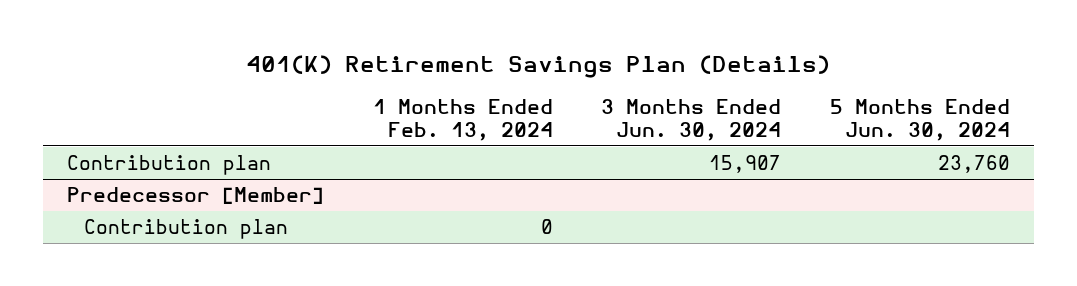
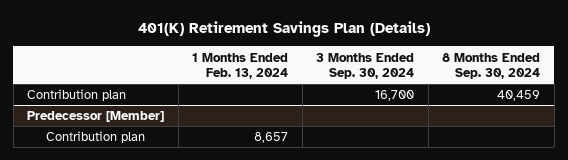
[601,98,782,141] 3 Months Ended Jun. 30, 2024 -> none
[829,98,1010,141] 5 Months Ended Jun. 30, 2024 -> none
none -> [316,52,415,79] 3 Months Ended Sep. 30, 2024
none -> [442,52,541,79] 8 Months Ended Sep. 30, 2024
[540,219,553,235] 0 -> [254,132,289,144] 8,657

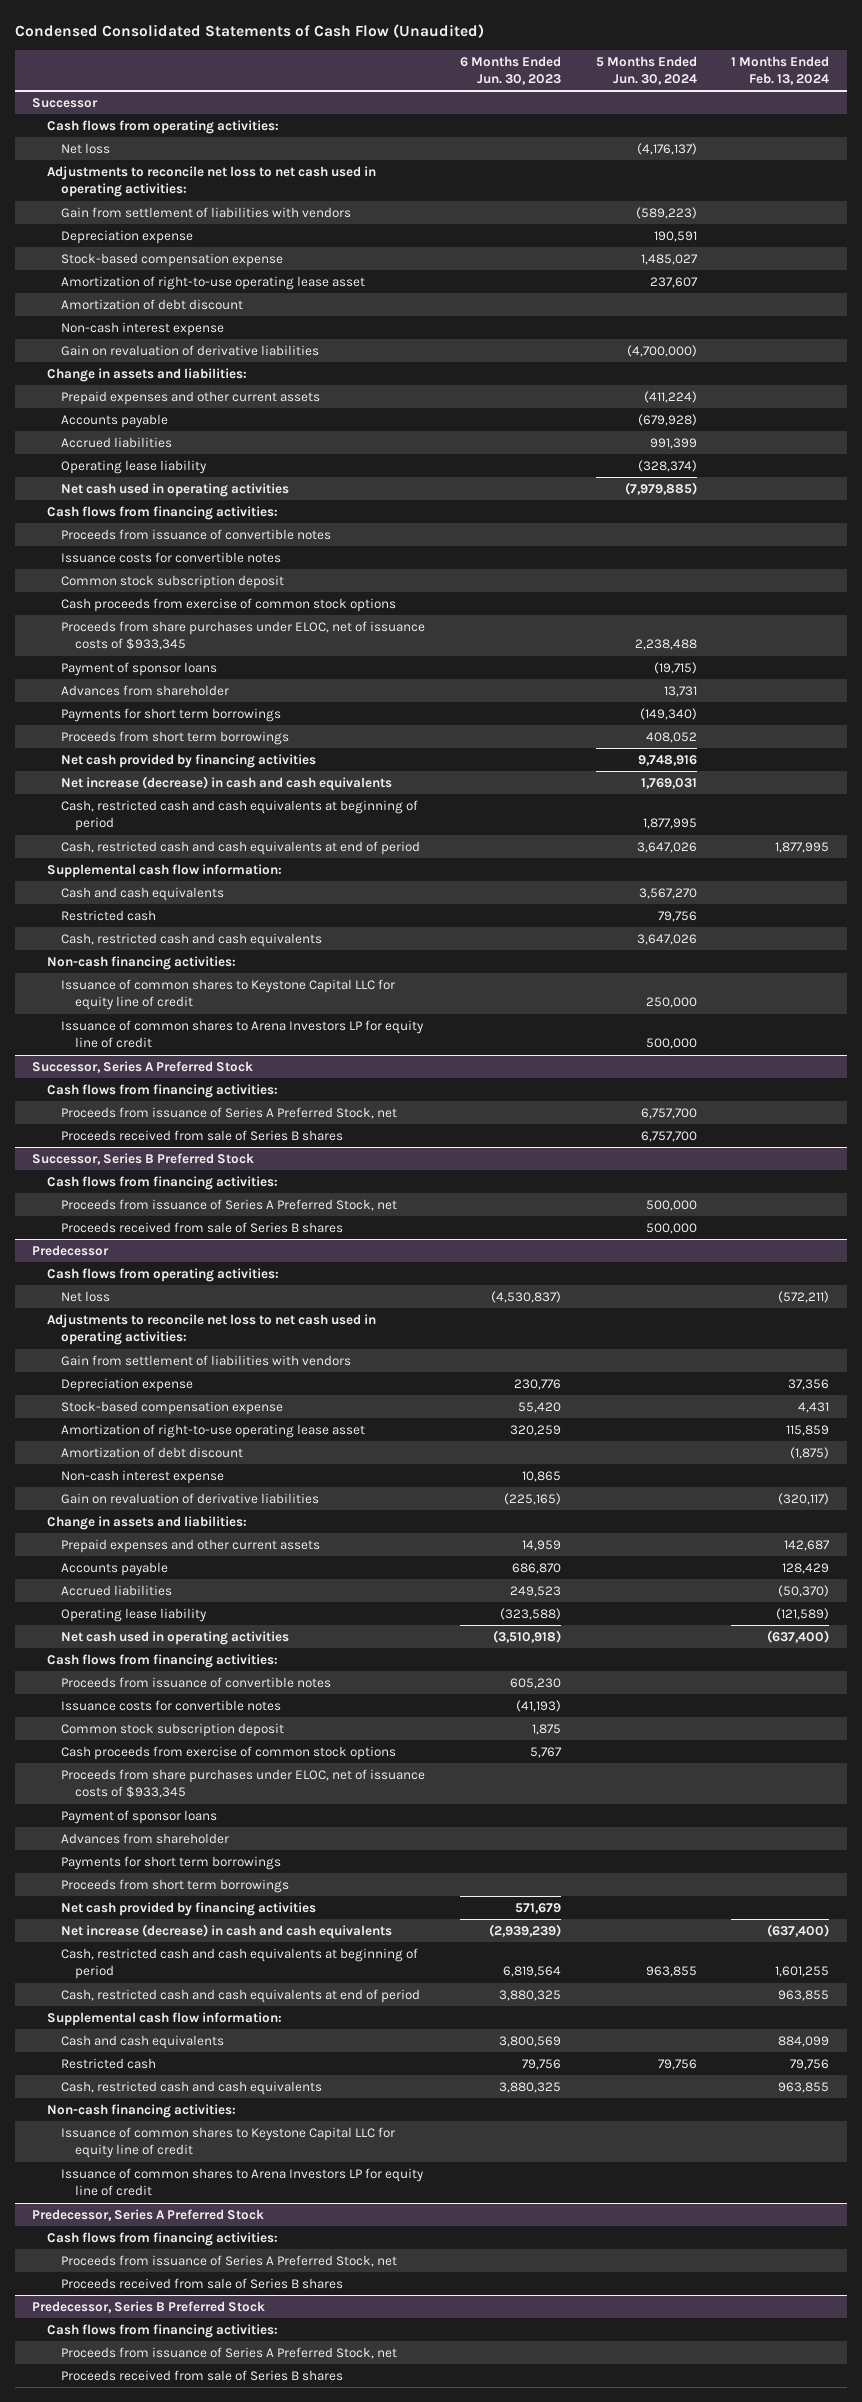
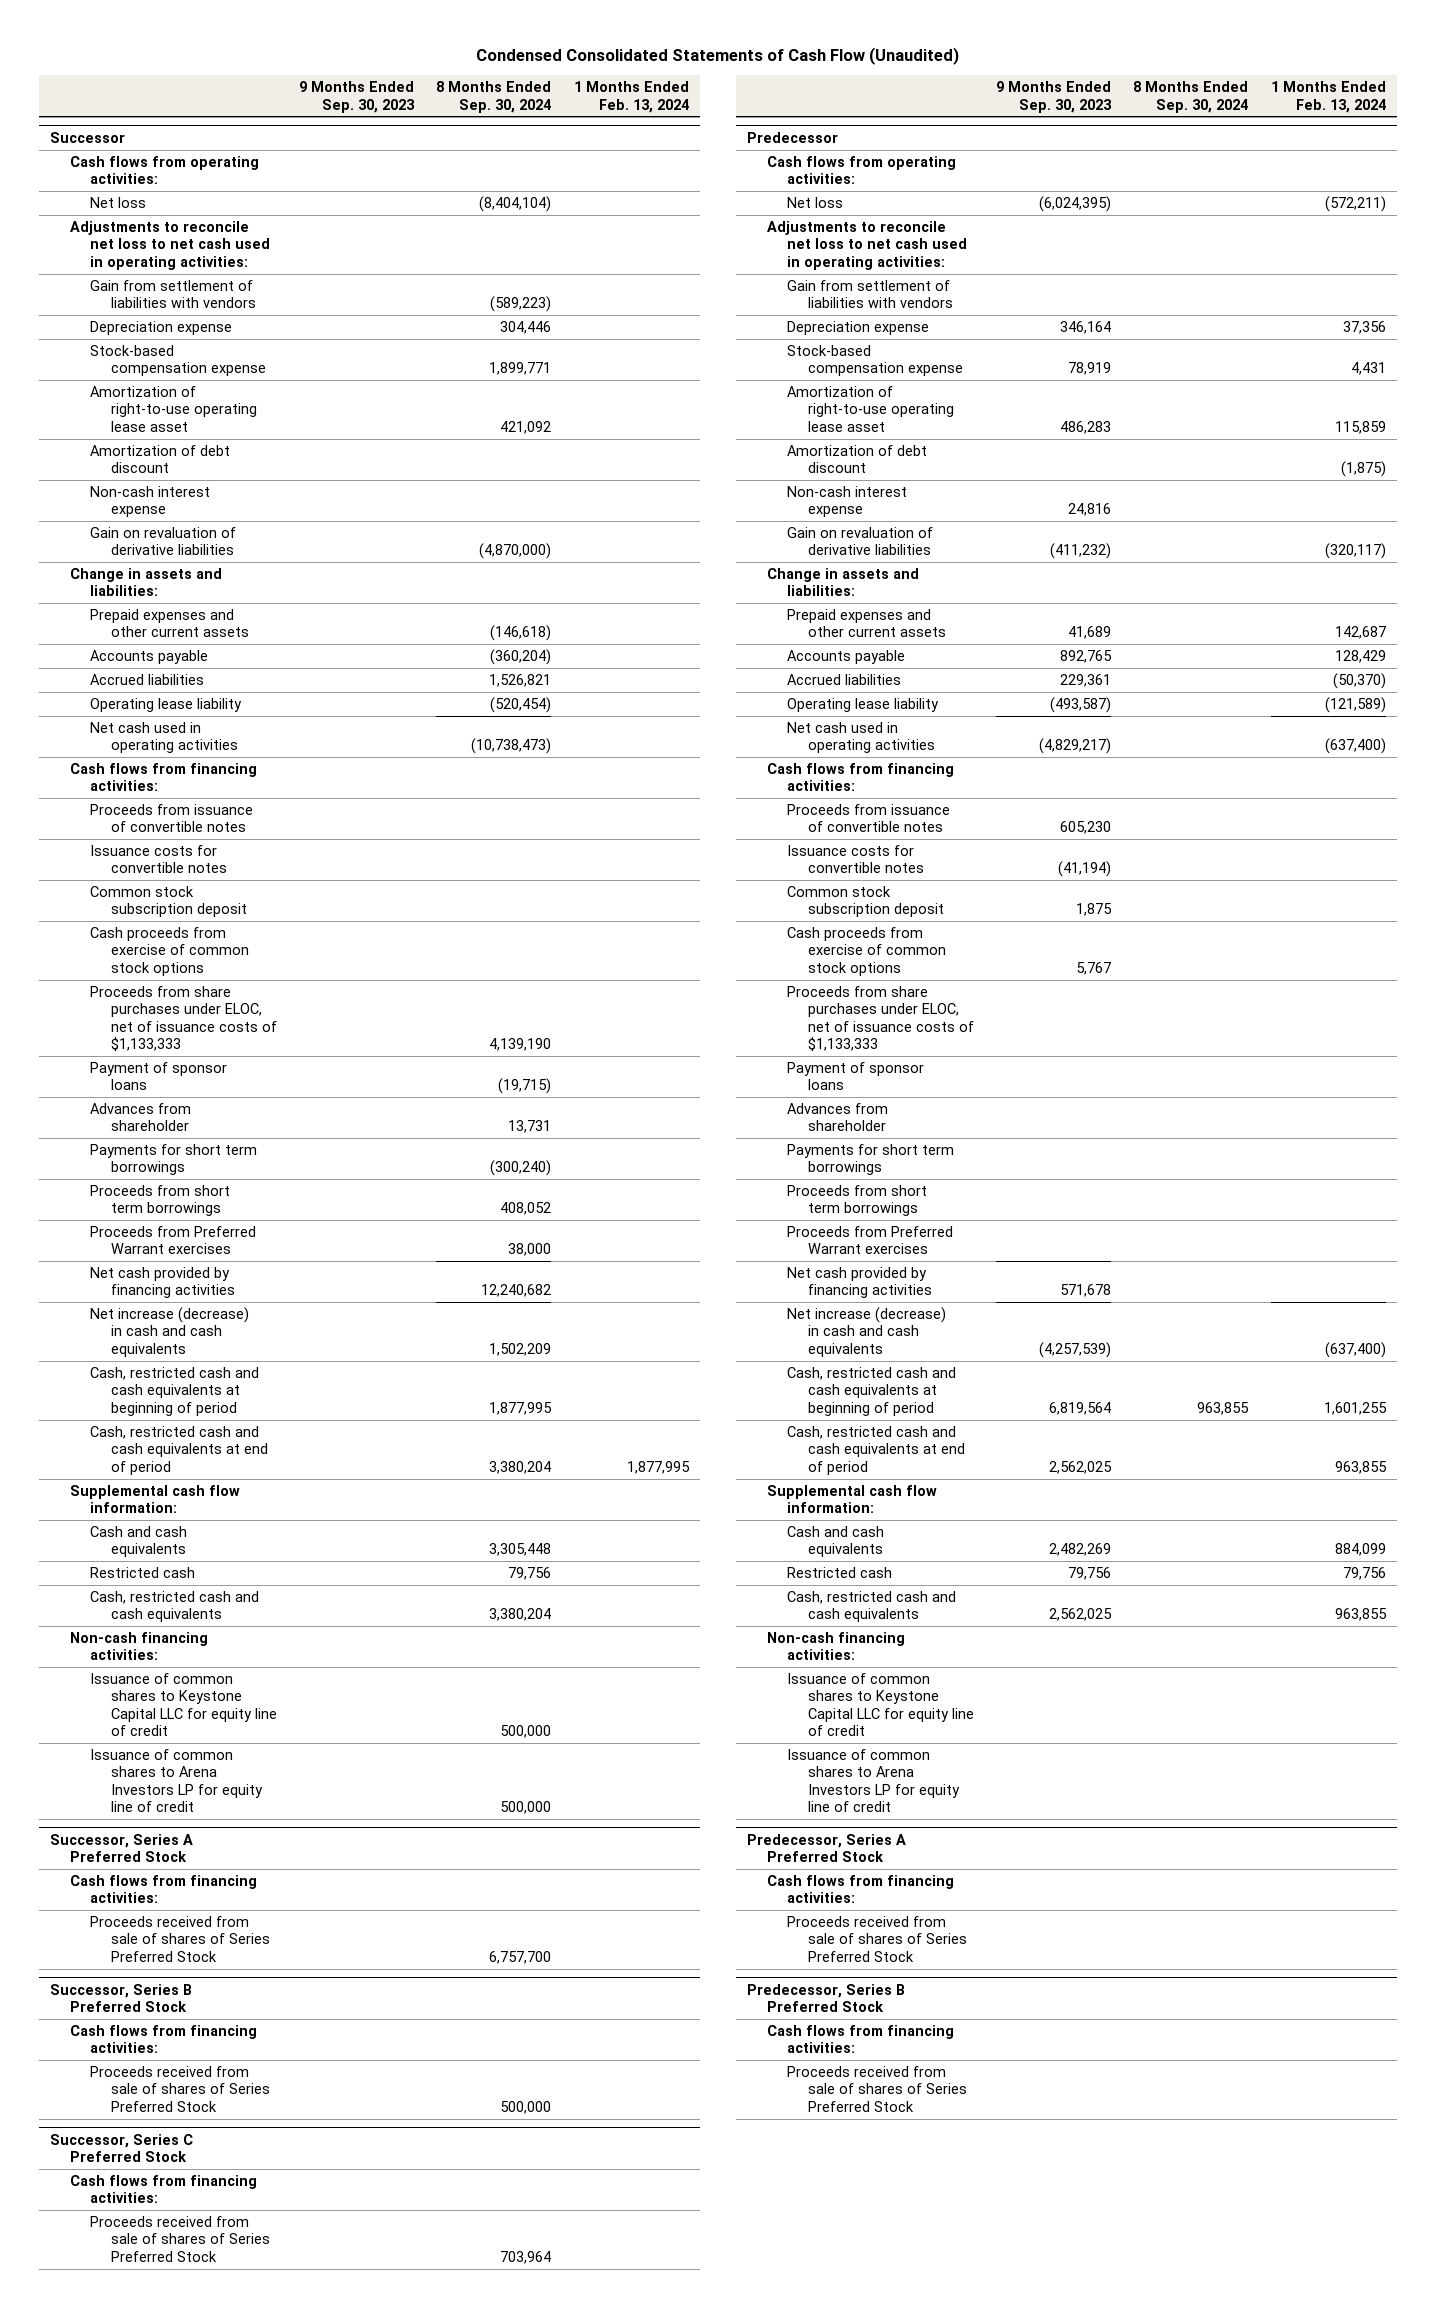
[459,55,561,86] 6 Months Ended Jun. 30, 2023 -> none
[595,55,697,86] 5 Months Ended Jun. 30, 2024 -> none
none -> [298,81,415,113] 9 Months Ended Sep. 30, 2023
none -> [436,81,552,113] 8 Months Ended Sep. 30, 2024
[60,620,425,651] Proceeds from share purchases under ELOC, net of issuance costs of $933,345 -> [90,985,277,1052] Proceeds from share purchases under ELOC, net of issuance costs of $1,133,333
none -> [90,1225,257,1255] Proceeds from Preferred Warrant exercises
[60,1129,343,1141] Proceeds received from sale of Series B shares -> none
[60,1106,397,1119] Proceeds from issuance of Series A Preferred Stock, net -> [90,1915,270,1962] Proceeds received from sale of shares of Series Preferred Stock
[60,1221,343,1233] Proceeds received from sale of Series B shares -> none
[60,1198,397,1211] Proceeds from issuance of Series A Preferred Stock, net -> [90,2065,270,2112] Proceeds received from sale of shares of Series Preferred Stock
none -> [49,2133,193,2163] Successor, Series C Preferred Stock
none -> [70,2174,258,2204] Cash flows from financing activities:
none -> [90,2215,270,2262] Proceeds received from sale of shares of Series Preferred Stock
[60,1768,425,1799] Proceeds from share purchases under ELOC, net of issuance costs of $933,345 -> [787,985,974,1052] Proceeds from share purchases under ELOC, net of issuance costs of $1,133,333
none -> [787,1225,954,1255] Proceeds from Preferred Warrant exercises
[60,2277,343,2289] Proceeds received from sale of Series B shares -> none
[60,2254,397,2267] Proceeds from issuance of Series A Preferred Stock, net -> [787,1915,967,1962] Proceeds received from sale of shares of Series Preferred Stock
[60,2369,343,2381] Proceeds received from sale of Series B shares -> none
[60,2346,397,2359] Proceeds from issuance of Series A Preferred Stock, net -> [787,2065,967,2112] Proceeds received from sale of shares of Series Preferred Stock

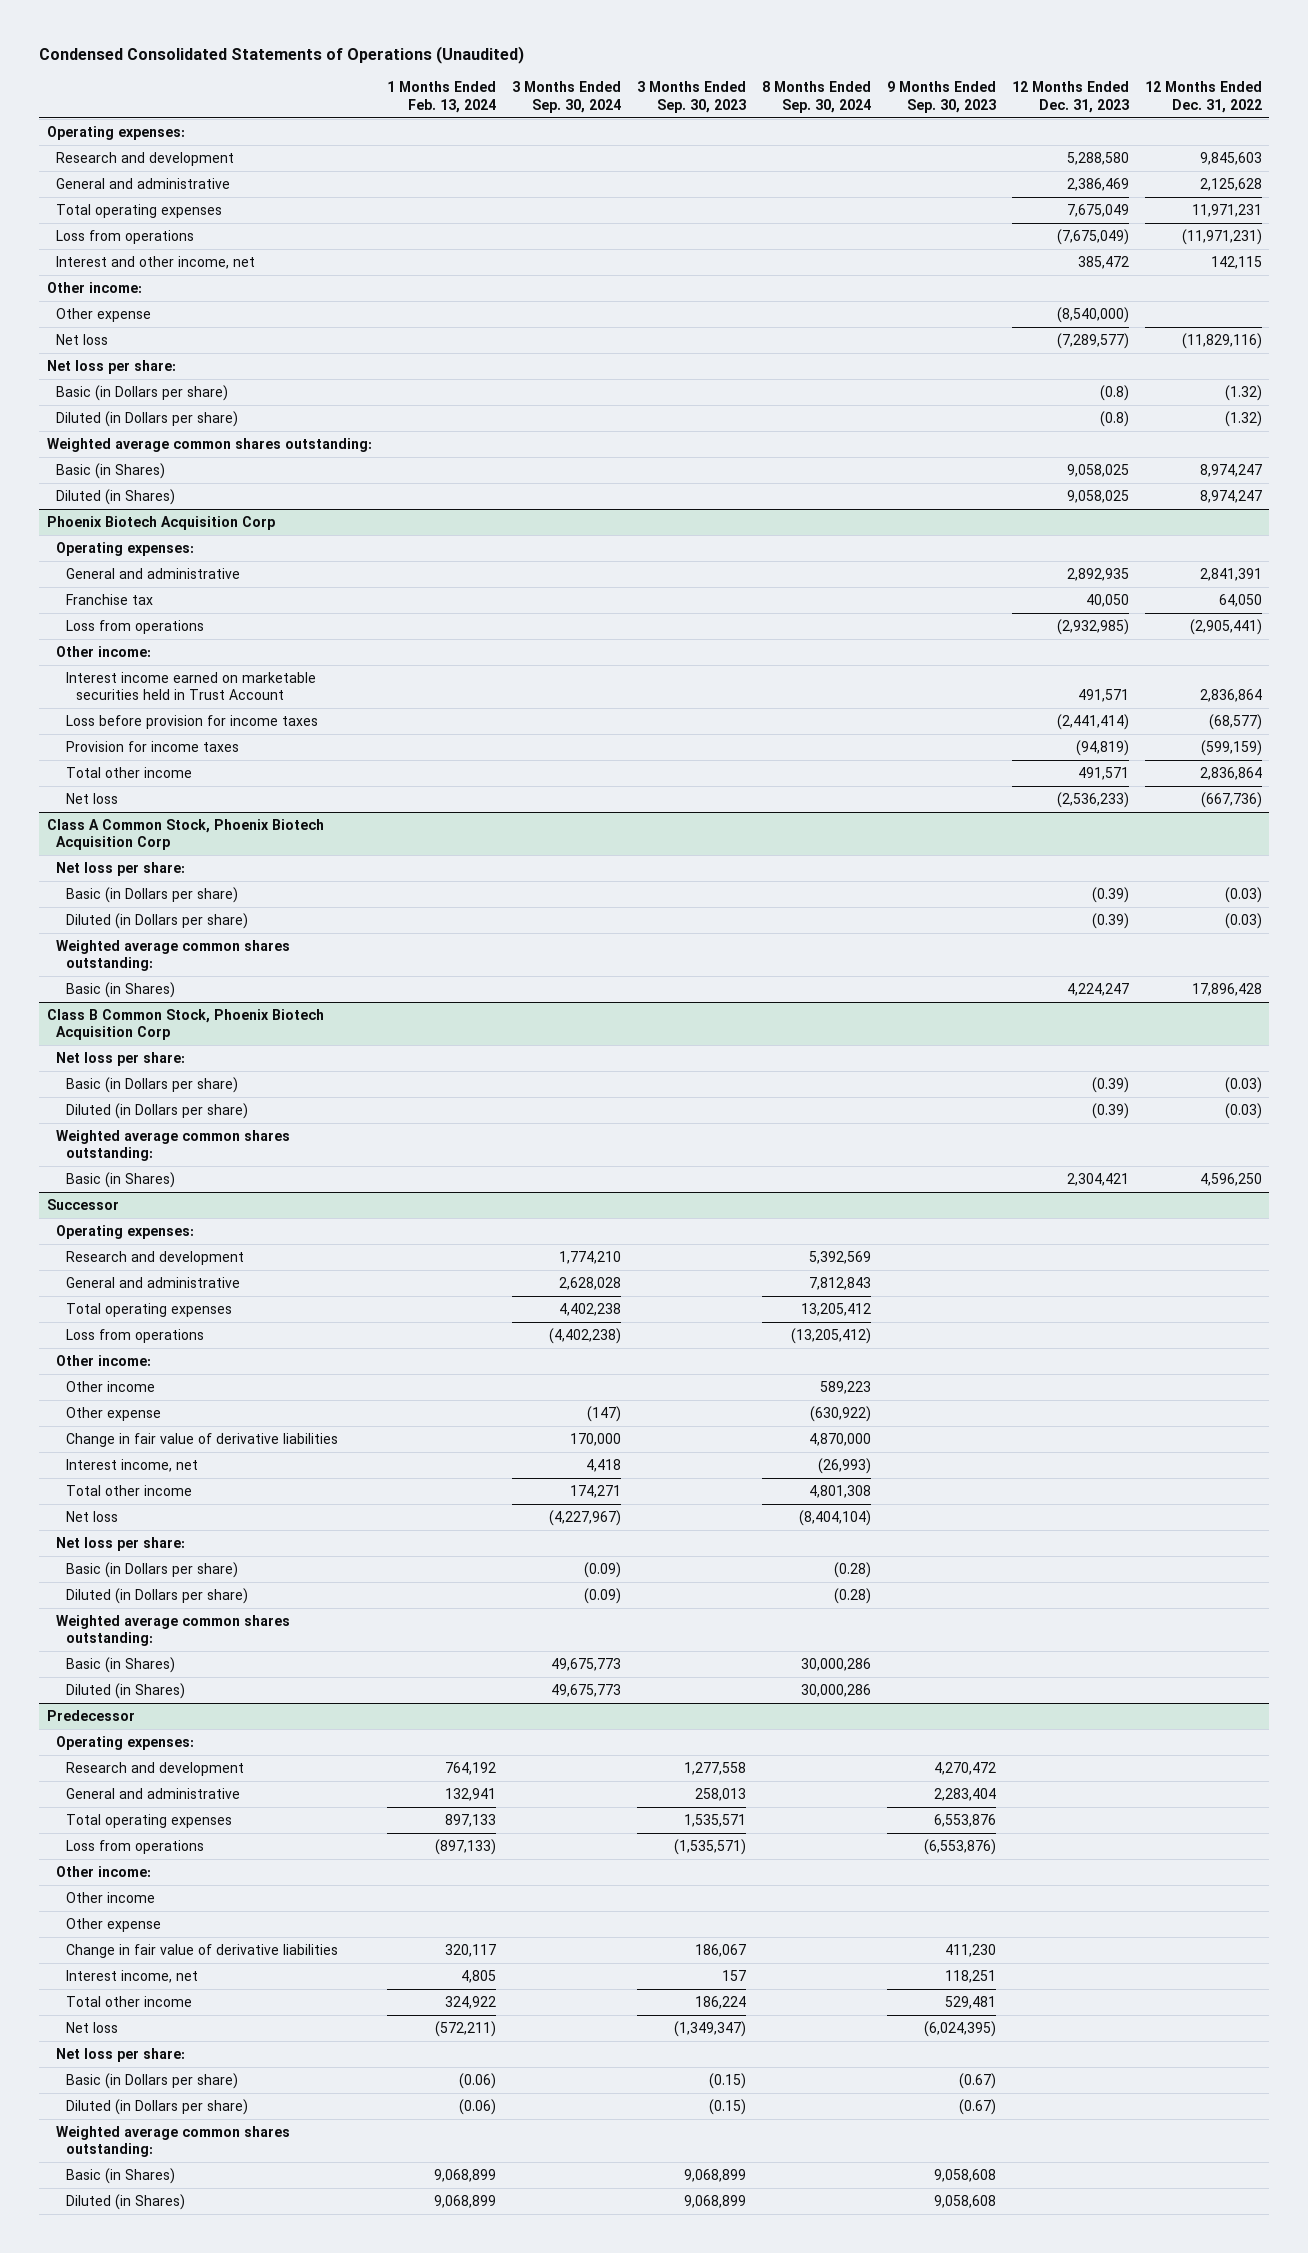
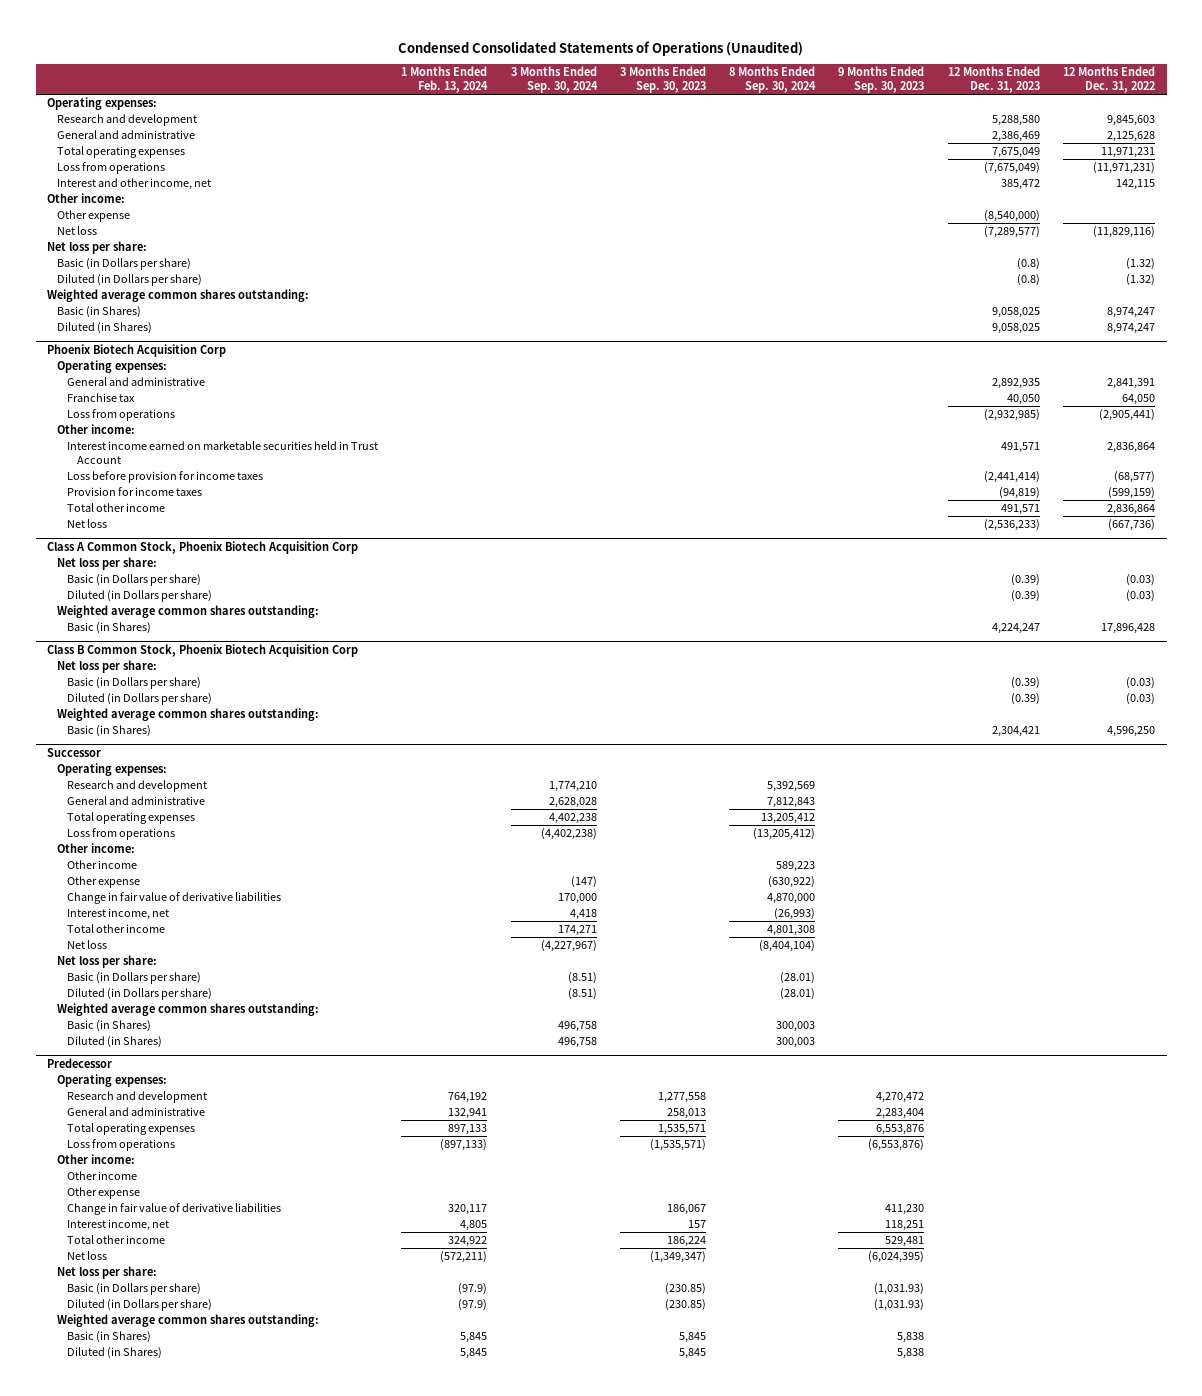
[584,1561,622,1578] (0.09) -> [567,972,597,985] (8.51)
[833,1561,871,1578] (0.28) -> [780,972,816,985] (28.01)
[584,1587,622,1604] (0.09) -> [567,988,597,1001] (8.51)
[833,1587,871,1604] (0.28) -> [780,988,816,1001] (28.01)
[551,1657,622,1671] 49,675,773 -> [557,1021,597,1033] 496,758
[800,1657,871,1671] 30,000,286 -> [776,1021,816,1033] 300,003
[551,1683,622,1697] 49,675,773 -> [557,1037,597,1049] 496,758
[800,1683,871,1697] 30,000,286 -> [776,1037,816,1049] 300,003
[459,2072,497,2089] (0.06) -> [458,1283,488,1296] (97.9)
[709,2072,747,2089] (0.15) -> [664,1283,706,1296] (230.85)
[958,2072,996,2089] (0.67) -> [874,1283,925,1296] (1,031.93)
[459,2098,497,2115] (0.06) -> [458,1299,488,1312] (97.9)
[709,2098,747,2115] (0.15) -> [664,1299,706,1312] (230.85)
[958,2098,996,2115] (0.67) -> [874,1299,925,1312] (1,031.93)
[434,2168,497,2182] 9,068,899 -> [460,1332,488,1344] 5,845
[684,2168,747,2182] 9,068,899 -> [678,1332,706,1344] 5,845
[933,2168,996,2182] 9,058,608 -> [897,1332,925,1344] 5,838
[434,2194,497,2208] 9,068,899 -> [460,1348,488,1360] 5,845
[684,2194,747,2208] 9,068,899 -> [678,1348,706,1360] 5,845
[933,2194,996,2208] 9,058,608 -> [897,1348,925,1360] 5,838

